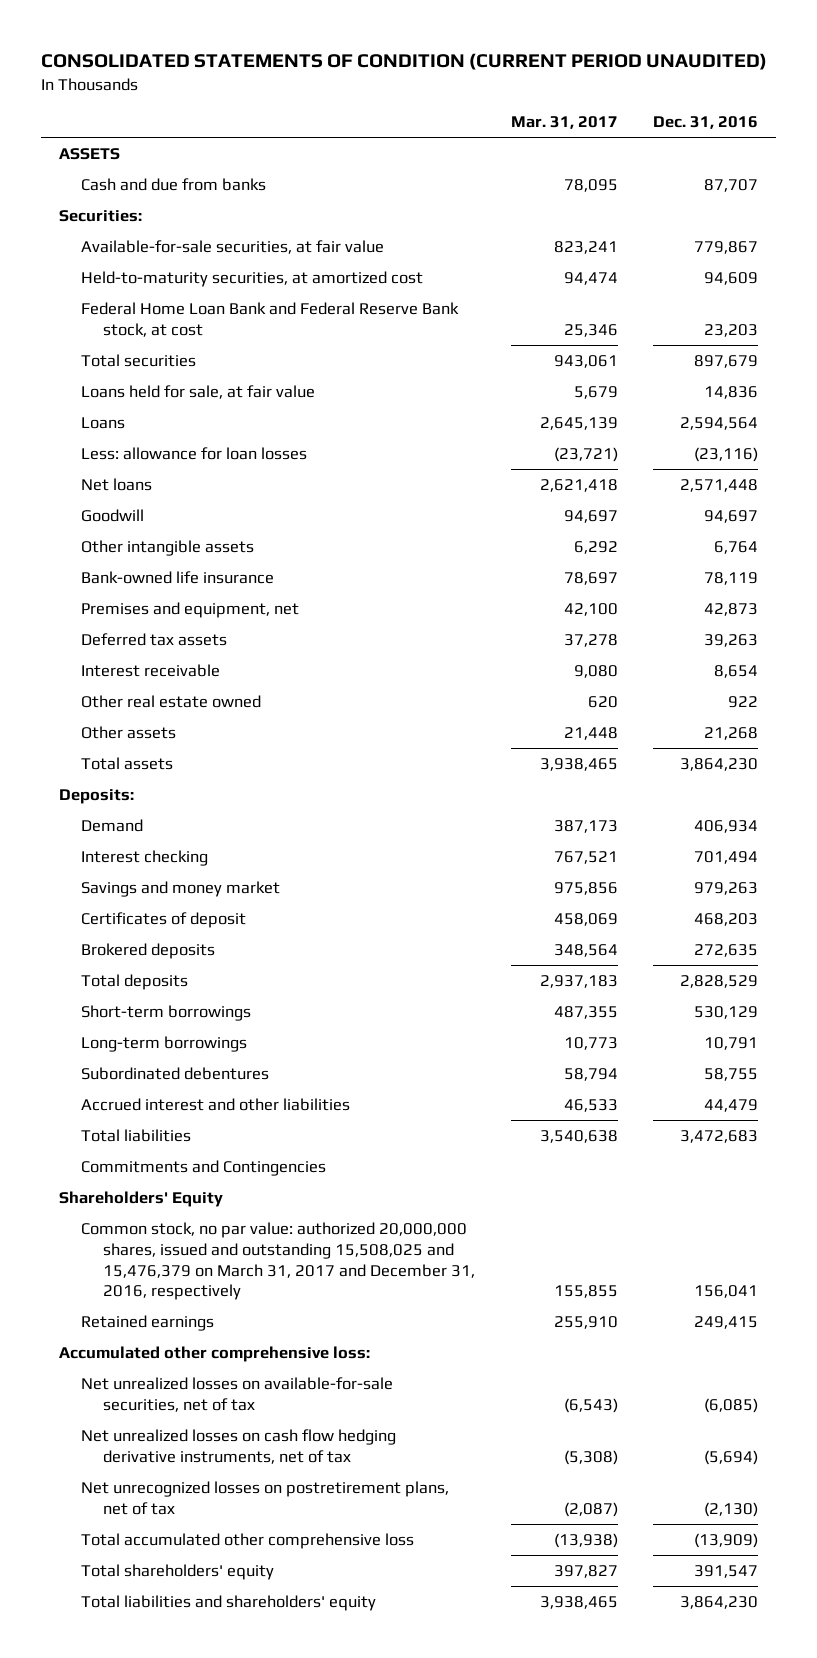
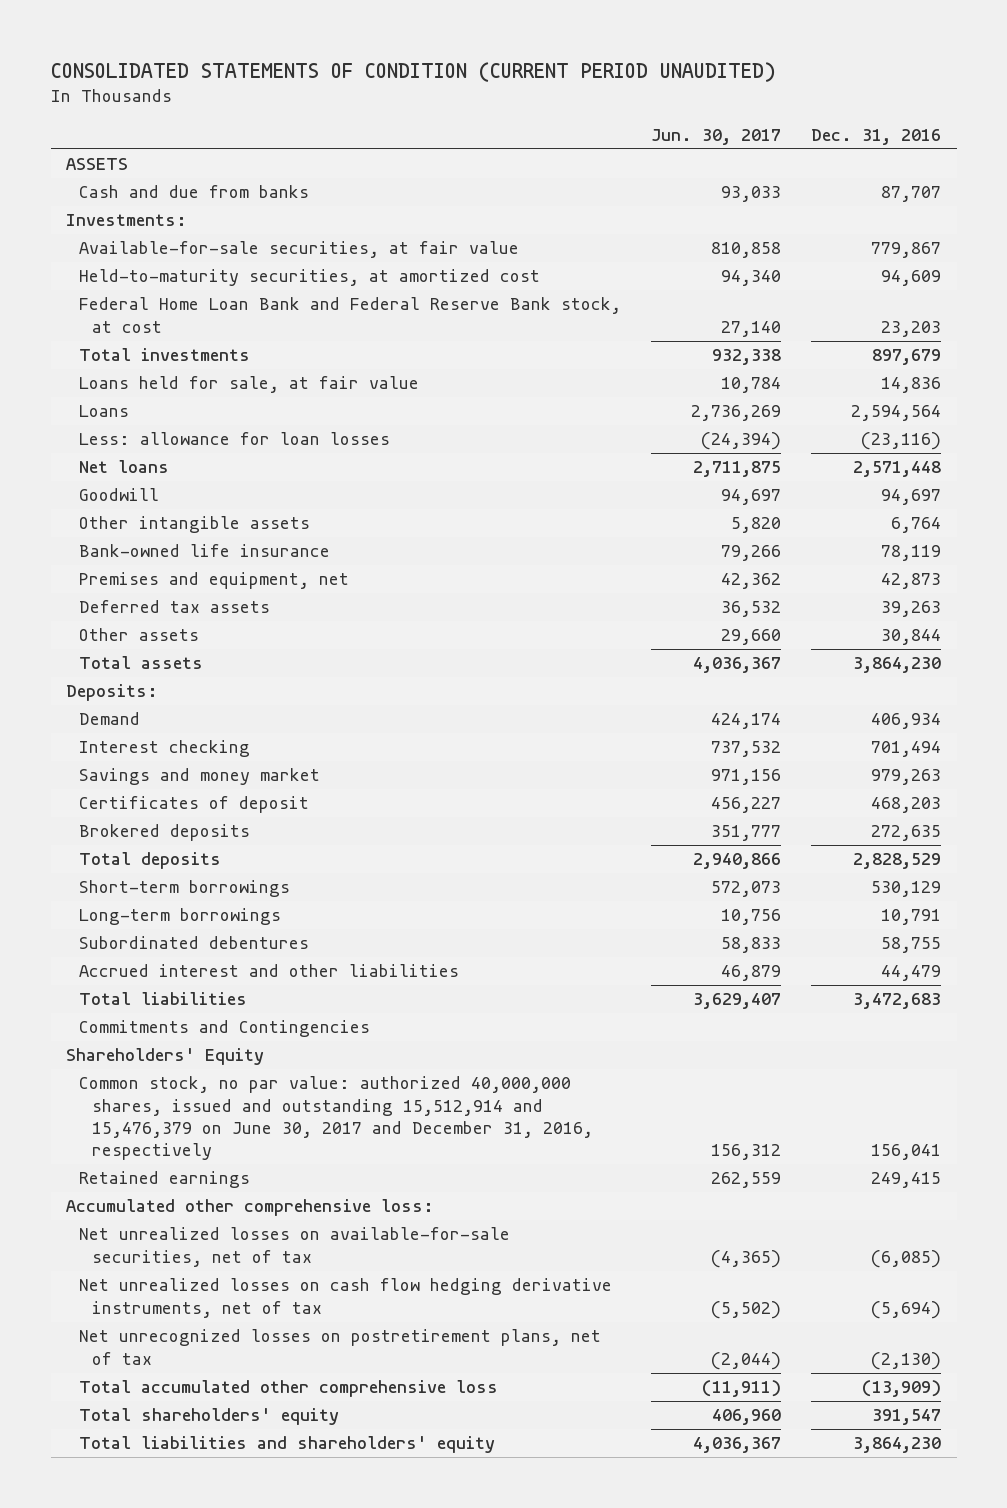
[510,116,618,130] Mar. 31, 2017 -> none
none -> [651,128,782,145] Jun. 30, 2017
[58,209,142,222] Securities: -> [65,214,187,227] Investments:
[81,353,197,367] Total securities -> [78,348,250,362] Total investments
[81,663,221,677] Interest receivable -> none
[81,694,262,708] Other real estate owned -> none
[704,726,759,740] 21,268 -> [881,629,942,646] 30,844
[81,1221,476,1301] Common stock, no par value: authorized 20,000,000 shares, issued and outstanding 15,508,025 and 15,476,379 on March 31, 2017 and December 31, 2016, respectively -> [78,1076,594,1160] Common stock, no par value: authorized 40,000,000 shares, issued and outstanding 15,512,914 and 15,476,379 on June 30, 2017 and December 31, 2016, respectively

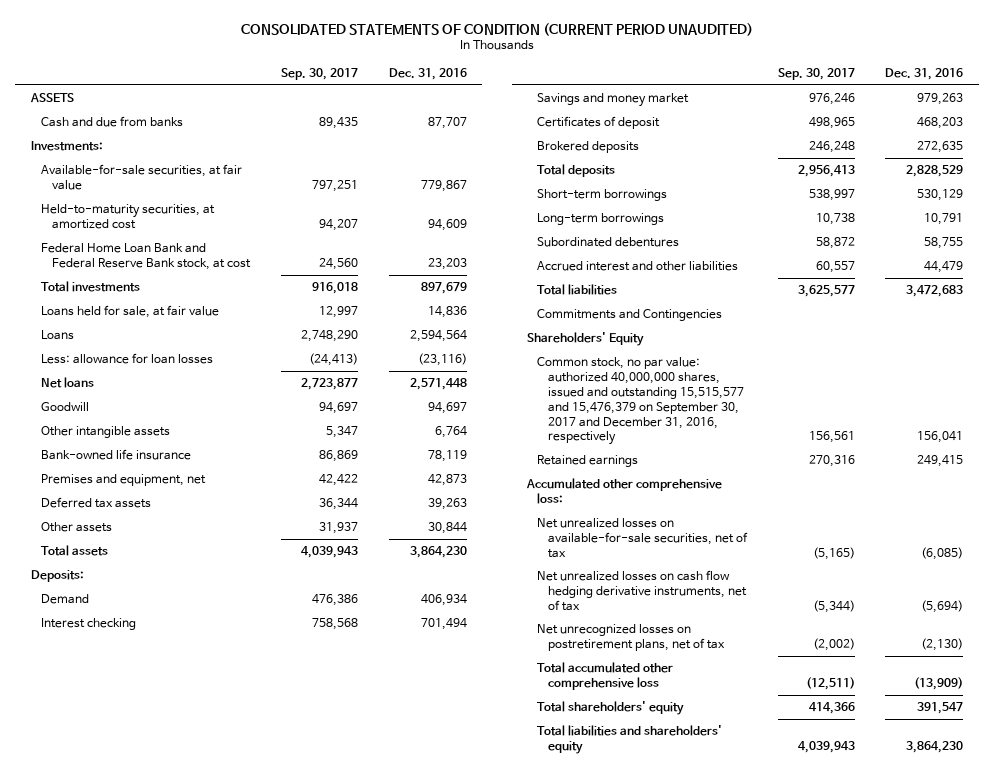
[651,128,782,145] Jun. 30, 2017 -> none
none -> [281,68,359,81] Sep. 30, 2017
[78,1076,594,1160] Common stock, no par value: authorized 40,000,000 shares, issued and outstanding 15,512,914 and 15,476,379 on June 30, 2017 and December 31, 2016, respectively -> [537,357,744,446] Common stock, no par value: authorized 40,000,000 shares, issued and outstanding 15,515,577 and 15,476,379 on September 30, 2017 and December 31, 2016, respectively

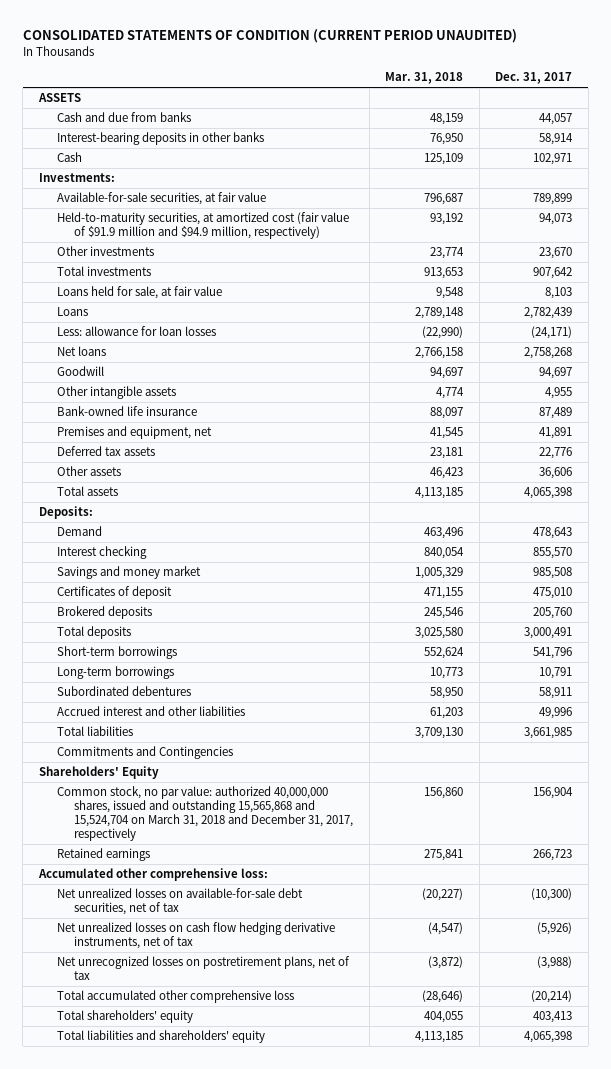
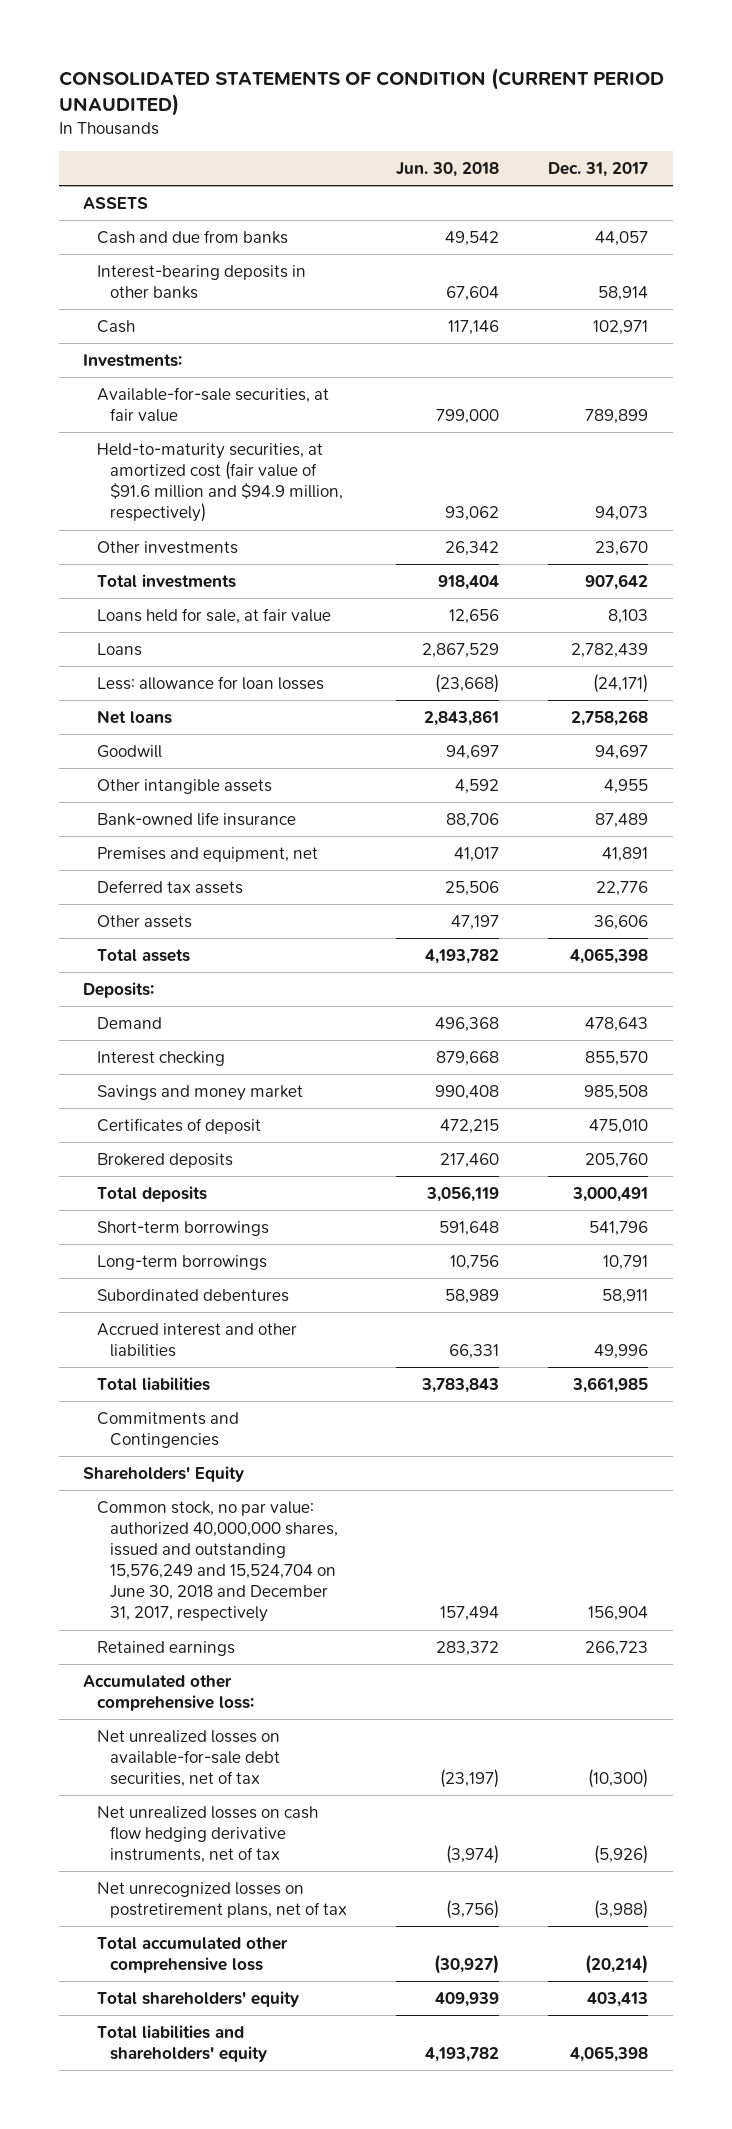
[385,72,464,85] Mar. 31, 2018 -> none
none -> [396,162,500,178] Jun. 30, 2018
[56,212,349,240] Held-to-maturity securities, at amortized cost (fair value of $91.9 million and $94.9 million, respectively) -> [96,442,344,523] Held-to-maturity securities, at amortized cost (fair value of $91.6 million and $94.9 million, respectively)
[56,786,354,842] Common stock, no par value: authorized 40,000,000 shares, issued and outstanding 15,565,868 and 15,524,704 on March 31, 2018 and December 31, 2017, respectively -> [96,1500,339,1623] Common stock, no par value: authorized 40,000,000 shares, issued and outstanding 15,576,249 and 15,524,704 on June 30, 2018 and December 31, 2017, respectively

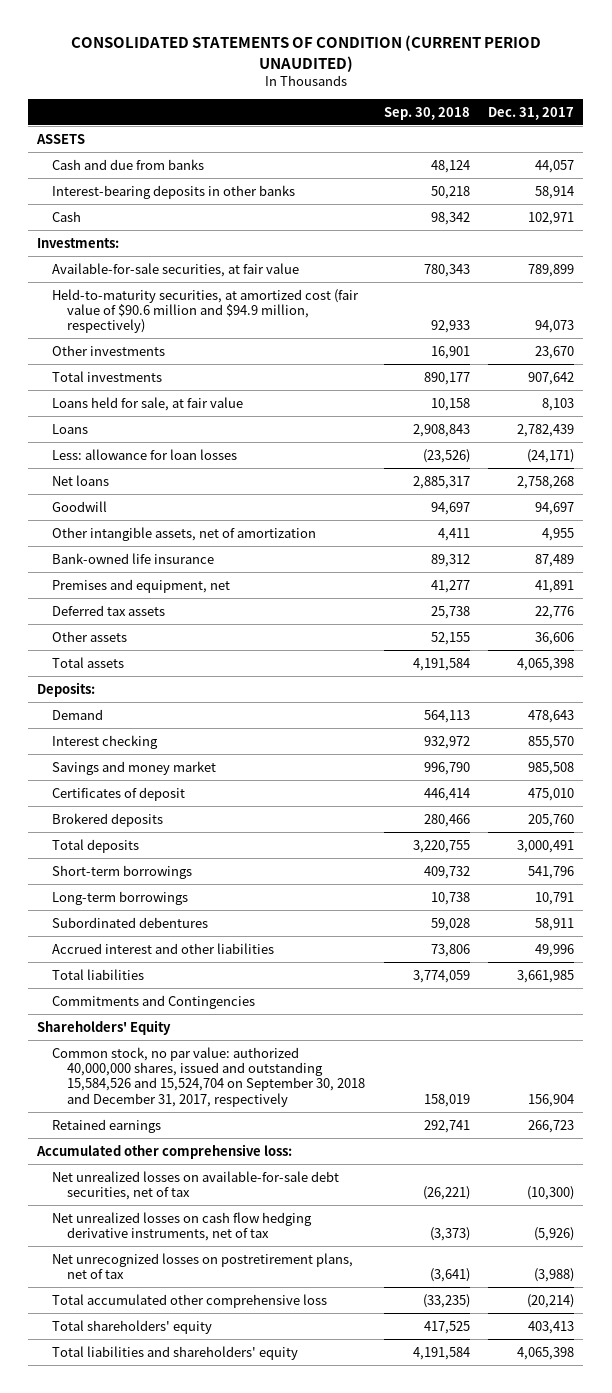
[396,162,500,178] Jun. 30, 2018 -> none
none -> [383,106,470,120] Sep. 30, 2018
[96,442,344,523] Held-to-maturity securities, at amortized cost (fair value of $91.6 million and $94.9 million, respectively) -> [52,288,360,334] Held-to-maturity securities, at amortized cost (fair value of $90.6 million and $94.9 million, respectively)
[96,778,272,794] Other intangible assets -> [52,526,317,541] Other intangible assets, net of amortization
[96,1500,339,1623] Common stock, no par value: authorized 40,000,000 shares, issued and outstanding 15,576,249 and 15,524,704 on June 30, 2018 and December 31, 2017, respectively -> [52,1046,366,1107] Common stock, no par value: authorized 40,000,000 shares, issued and outstanding 15,584,526 and 15,524,704 on September 30, 2018 and December 31, 2017, respectively

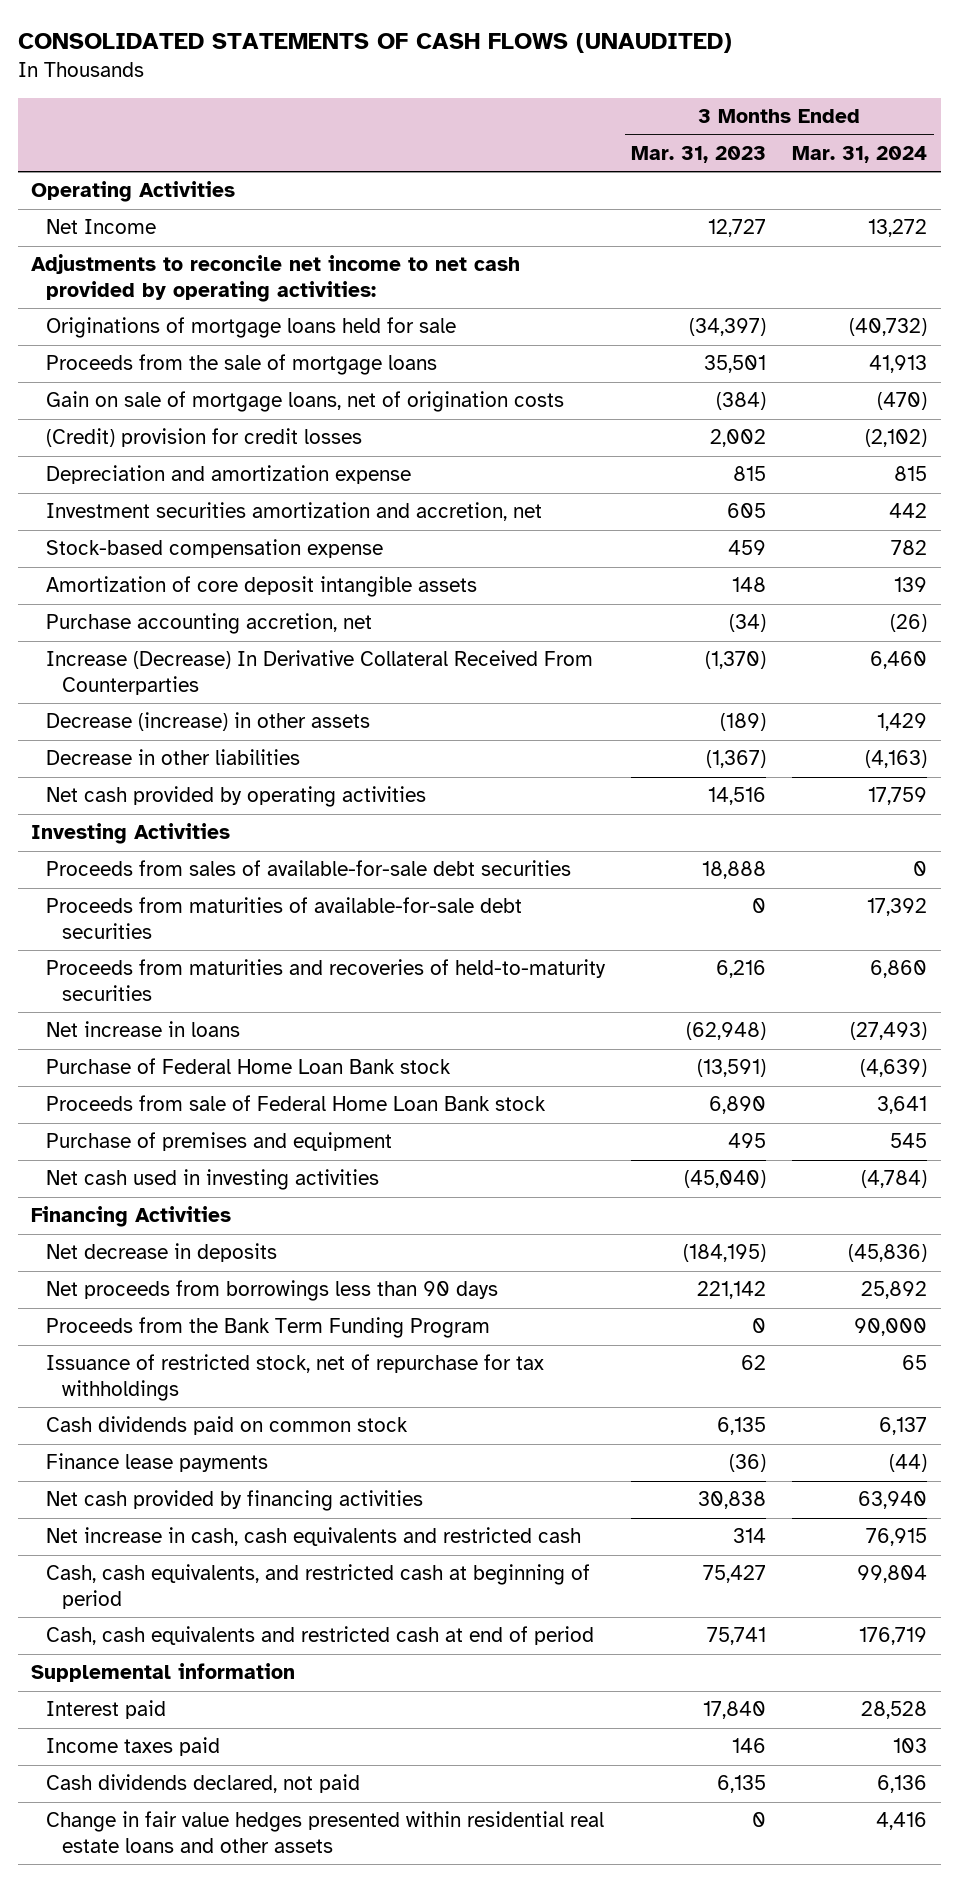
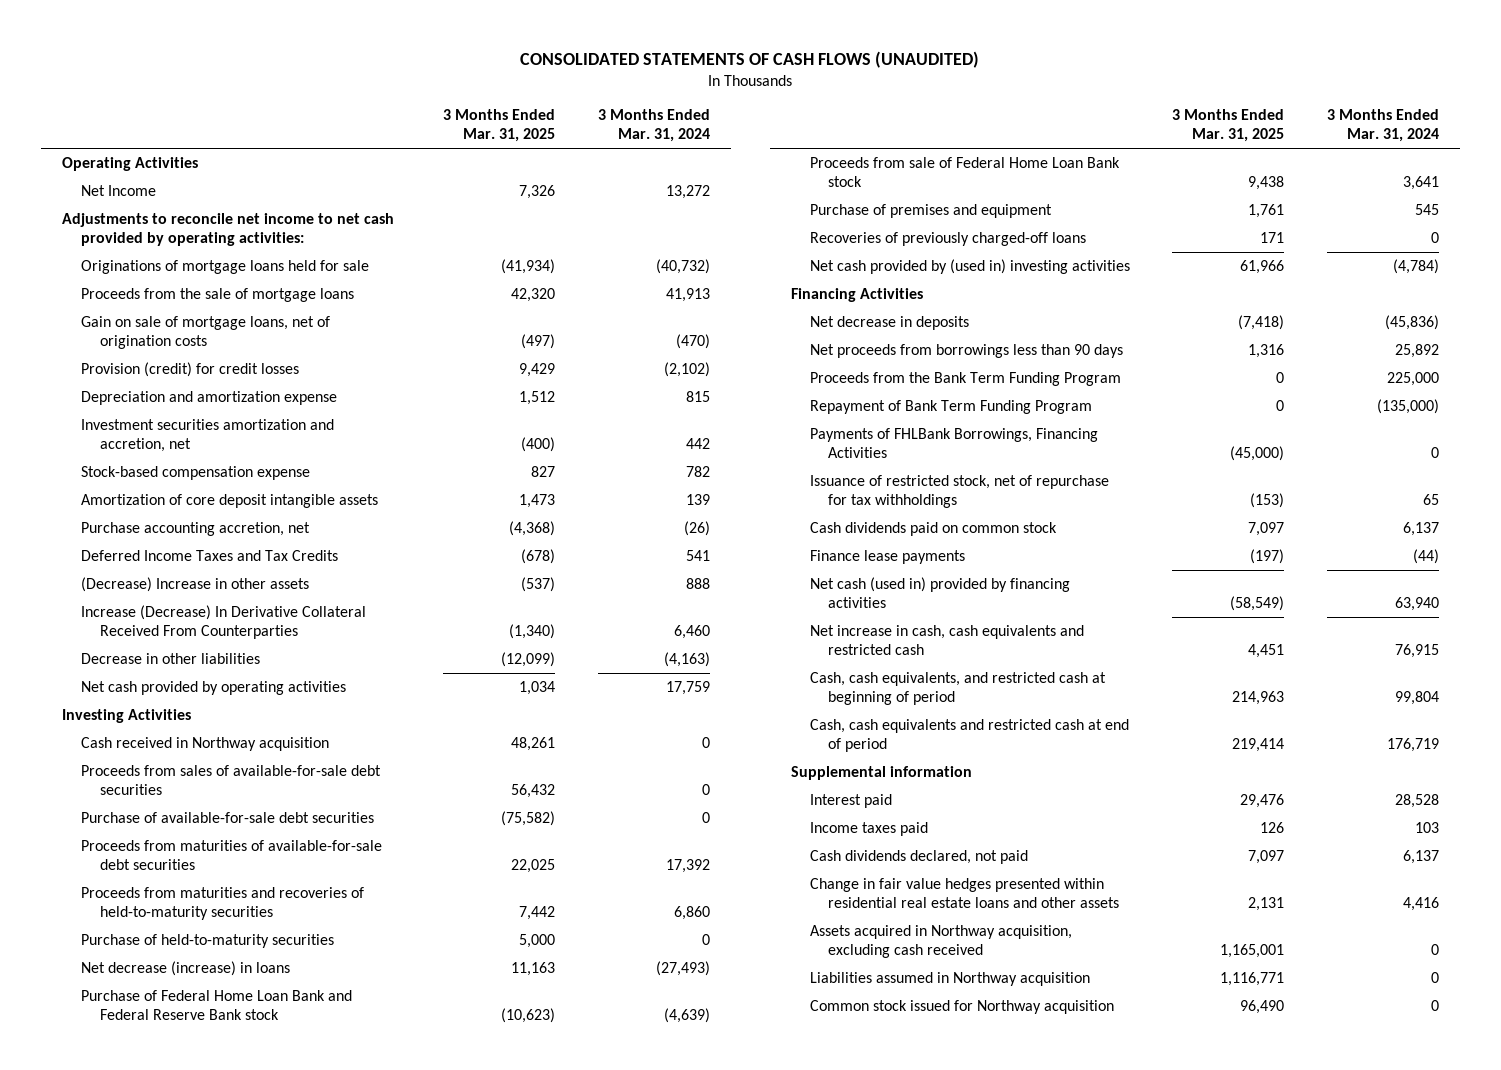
[631,145,767,163] Mar. 31, 2023 -> none
none -> [443,109,556,143] 3 Months Ended Mar. 31, 2025
[46,428,363,448] (Credit) provision for credit losses -> [80,362,299,378] Provision (credit) for credit losses
none -> [80,550,338,562] Deferred Income Taxes and Tax Credits
none -> [80,577,309,593] (Decrease) Increase in other assets
[46,712,371,732] Decrease (increase) in other assets -> none
none -> [80,737,329,752] Cash received in Northway acquisition
none -> [80,812,374,824] Purchase of available-for-sale debt securities
none -> [80,934,334,949] Purchase of held-to-maturity securities
[46,1021,241,1038] Net increase in loans -> [80,961,290,977] Net decrease (increase) in loans
[46,1058,452,1075] Purchase of Federal Home Loan Bank stock -> [80,990,352,1021] Purchase of Federal Home Loan Bank and Federal Reserve Bank stock
none -> [809,232,1086,247] Recoveries of previously charged-off loans
[46,1169,380,1191] Net cash used in investing activities -> [809,259,1130,275] Net cash provided by (used in) investing activities
[854,1318,928,1337] 90,000 -> [1386,372,1439,387] 225,000
none -> [809,400,1092,415] Repayment of Bank Term Funding Program
none -> [809,428,1098,459] Payments of FHLBank Borrowings, Financing Activities
[46,1490,424,1512] Net cash provided by financing activities -> [809,577,1070,609] Net cash (used in) provided by financing activities
[877,1775,928,1794] 6,136 -> [1402,850,1439,865] 6,137
none -> [809,925,1072,959] Assets acquired in Northway acquisition, excluding cash received
none -> [809,972,1090,987] Liabilities assumed in Northway acquisition
none -> [809,1000,1114,1015] Common stock issued for Northway acquisition

